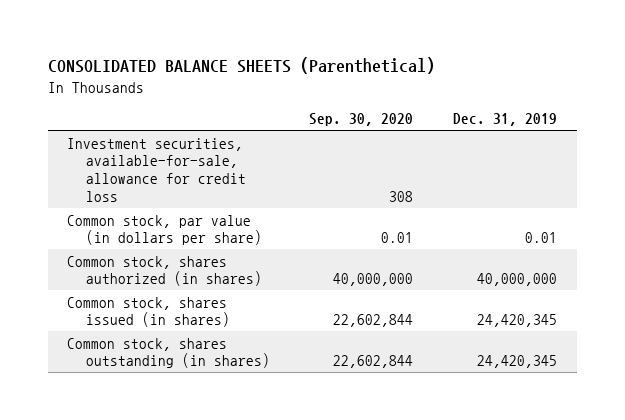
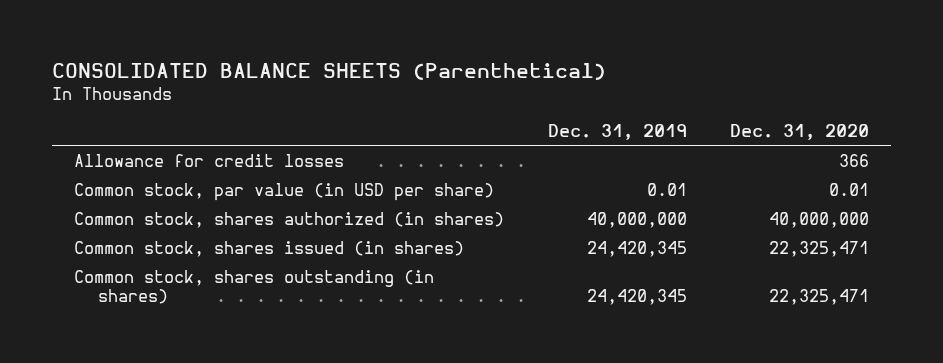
[309,113,414,127] Sep. 30, 2020 -> none
none -> [730,124,870,141] Dec. 31, 2020
[67,137,246,203] Investment securities, available-for-sale, allowance for credit loss -> [74,153,345,167] Allowance for credit losses
[67,214,262,246] Common stock, par value (in dollars per share) -> [74,182,495,201] Common stock, par value (in USD per share)

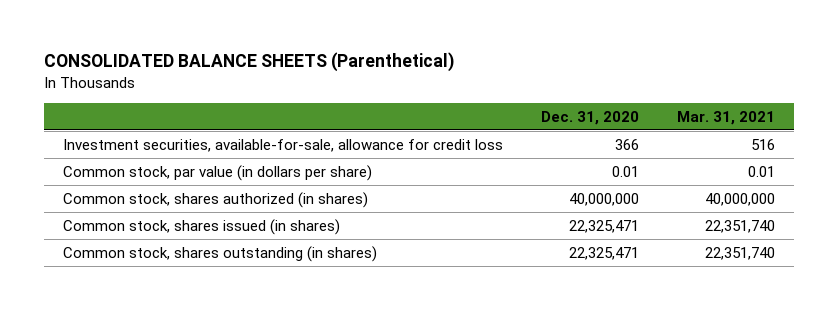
[547,124,687,141] Dec. 31, 2019 -> none
none -> [677,110,776,125] Mar. 31, 2021
[74,153,345,167] Allowance for credit losses -> [62,138,503,152] Investment securities, available-for-sale, allowance for credit loss
[74,182,495,201] Common stock, par value (in USD per share) -> [62,164,372,181] Common stock, par value (in dollars per share)

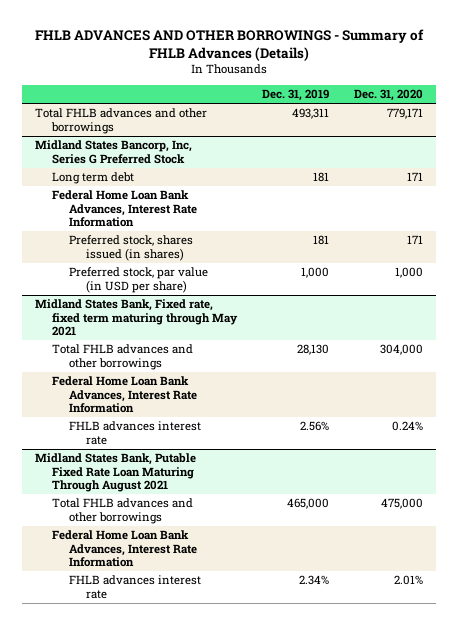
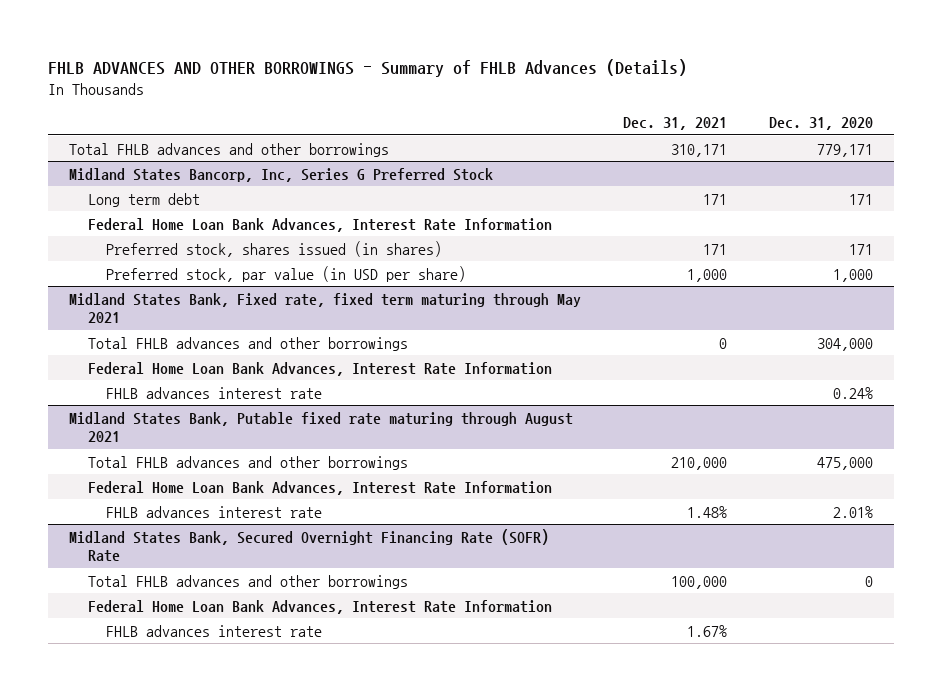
[261,89,329,102] Dec. 31, 2019 -> none
none -> [623,117,728,131] Dec. 31, 2021
[34,453,196,493] Midland States Bank, Putable Fixed Rate Loan Maturing Through August 2021 -> [69,411,574,442] Midland States Bank, Putable fixed rate maturing through August 2021
none -> [69,528,550,562] Midland States Bank, Secured Overnight Financing Rate (SOFR) Rate
none -> [87,574,408,589] Total FHLB advances and other borrowings
none -> [87,599,552,614] Federal Home Loan Bank Advances, Interest Rate Information
none -> [106,624,323,637] FHLB advances interest rate

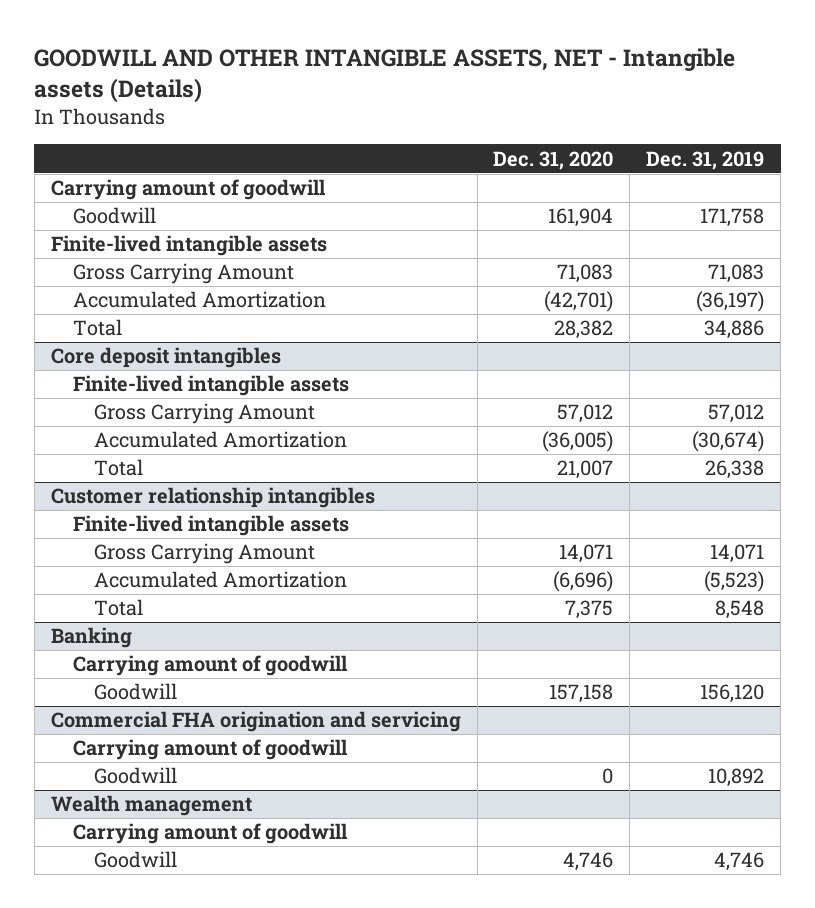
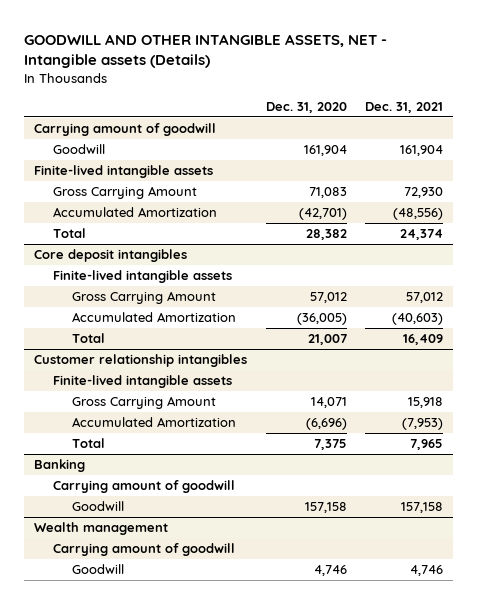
[646,150,765,170] Dec. 31, 2019 -> none
none -> [365,102,444,114] Dec. 31, 2021
[50,711,461,733] Commercial FHA origination and servicing -> none
[72,739,348,761] Carrying amount of goodwill -> none
[94,767,178,785] Goodwill -> none

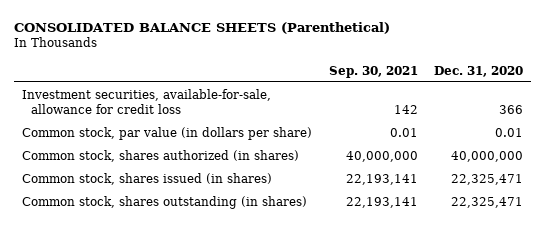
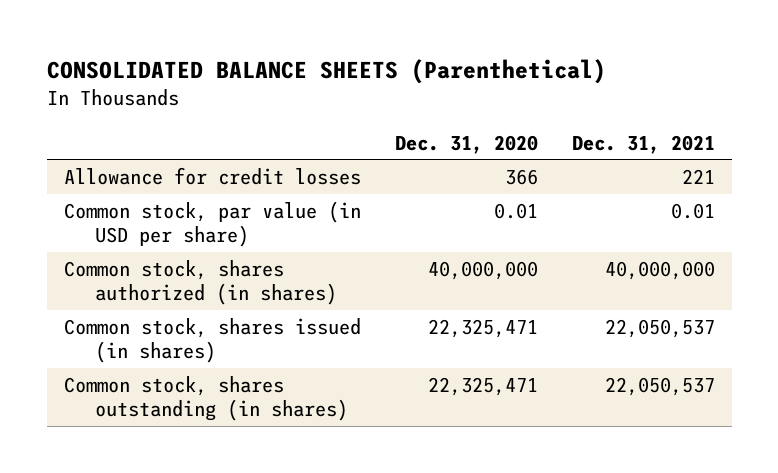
[328,65,418,78] Sep. 30, 2021 -> none
none -> [571,134,715,154] Dec. 31, 2021
[22,88,272,114] Investment securities, available-for-sale, allowance for credit loss -> [63,167,361,186] Allowance for credit losses
[22,126,313,140] Common stock, par value (in dollars per share) -> [63,201,361,248] Common stock, par value (in USD per share)

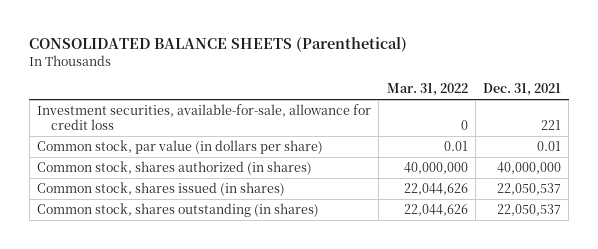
[394,134,538,154] Dec. 31, 2020 -> none
none -> [386,83,468,97] Mar. 31, 2022
[63,167,361,186] Allowance for credit losses -> [37,104,372,131] Investment securities, available-for-sale, allowance for credit loss
[63,201,361,248] Common stock, par value (in USD per share) -> [37,140,324,155] Common stock, par value (in dollars per share)

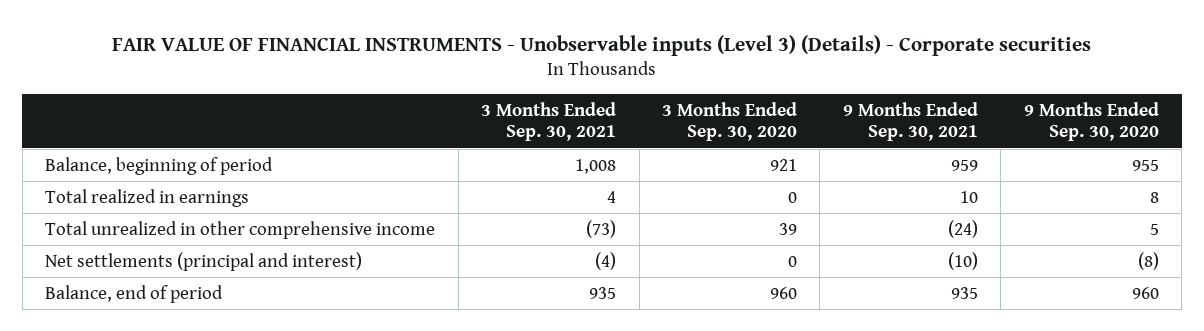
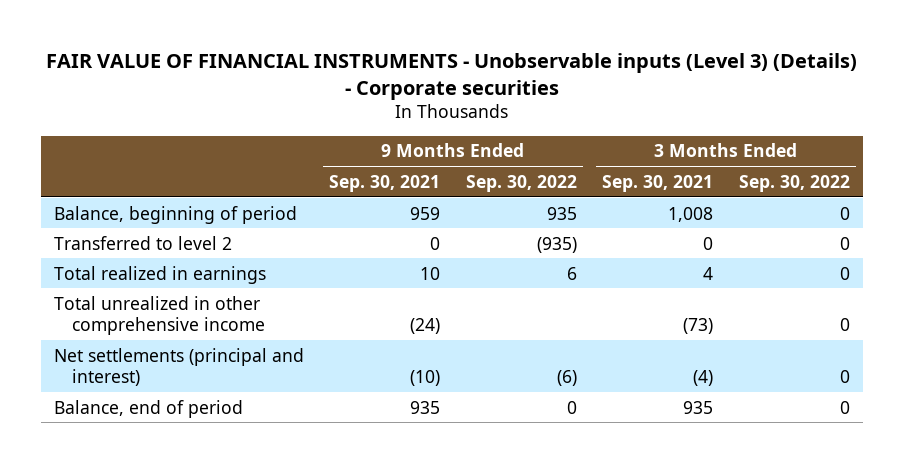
[662,101,798,142] 3 Months Ended Sep. 30, 2020 -> none
[1023,101,1159,142] 9 Months Ended Sep. 30, 2020 -> none
none -> [465,174,577,192] Sep. 30, 2022
none -> [738,174,850,192] Sep. 30, 2022
none -> [53,235,232,250] Transferred to level 2

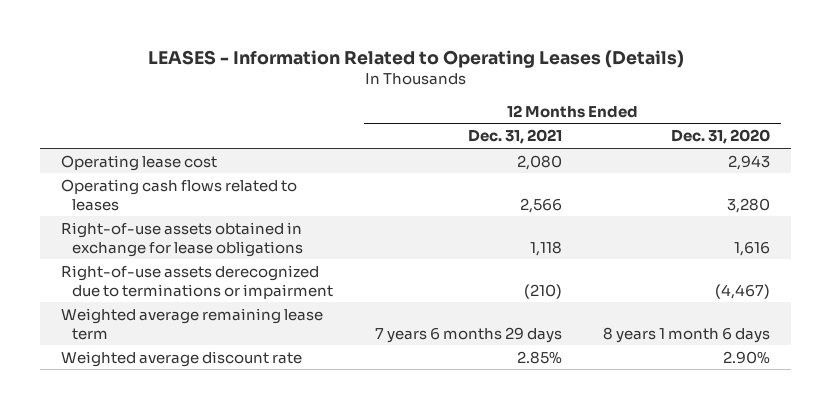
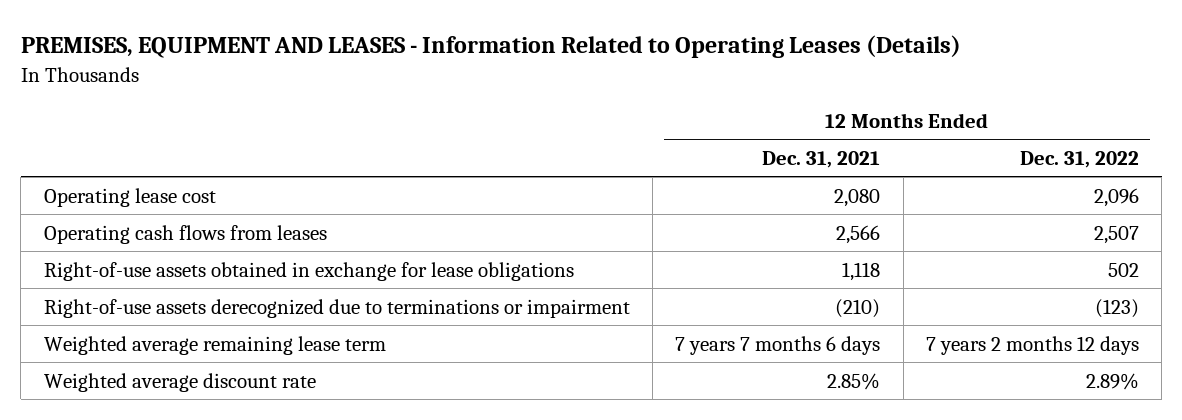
[147,49,684,68] LEASES - Information Related to Operating Leases (Details) -> [20,35,961,59] PREMISES, EQUIPMENT AND LEASES - Information Related to Operating Leases (Details)
[671,129,771,145] Dec. 31, 2020 -> none
none -> [1019,150,1139,168] Dec. 31, 2022
[61,178,298,211] Operating cash flows related to leases -> [43,224,327,244] Operating cash flows from leases
[374,326,562,343] 7 years 6 months 29 days -> [675,335,881,355] 7 years 7 months 6 days

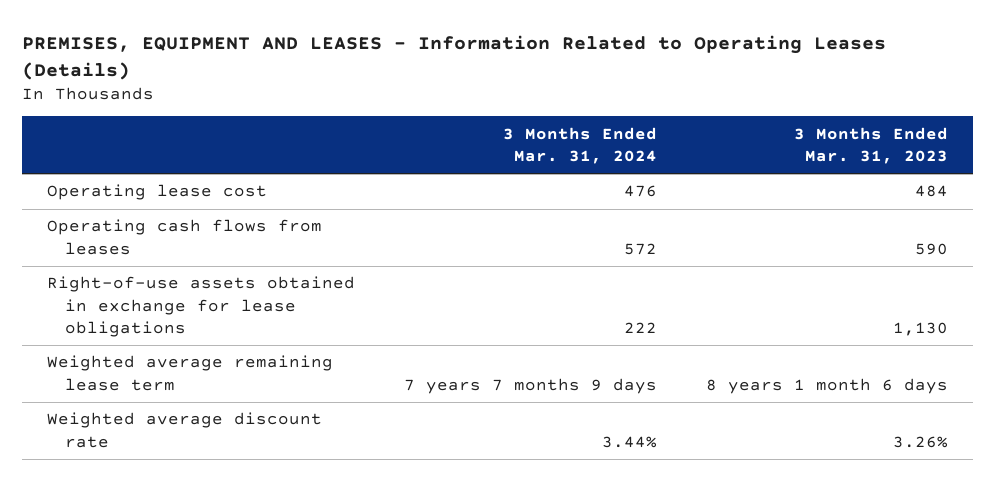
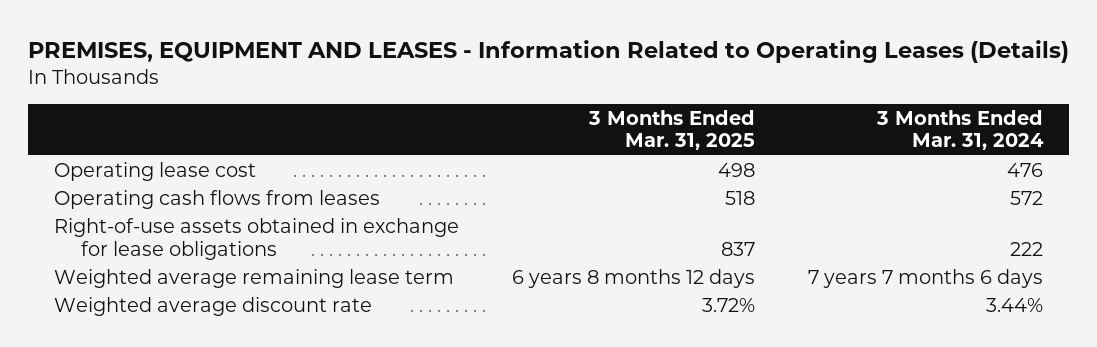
[794,126,949,164] 3 Months Ended Mar. 31, 2023 -> none
none -> [588,109,756,151] 3 Months Ended Mar. 31, 2025
[404,377,658,394] 7 years 7 months 9 days -> [808,269,1044,289] 7 years 7 months 6 days

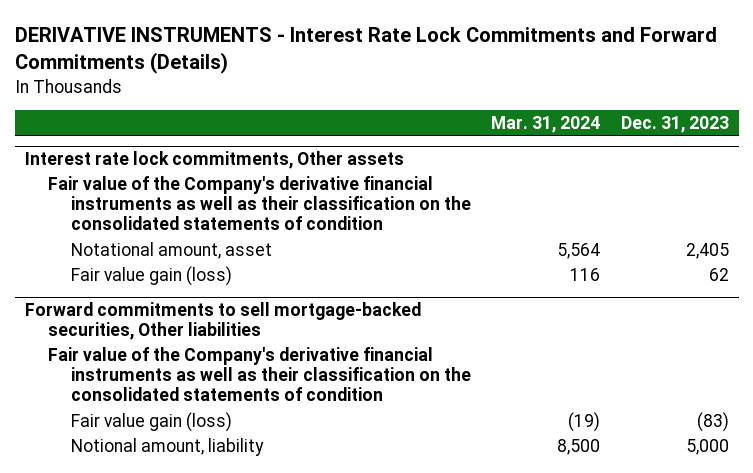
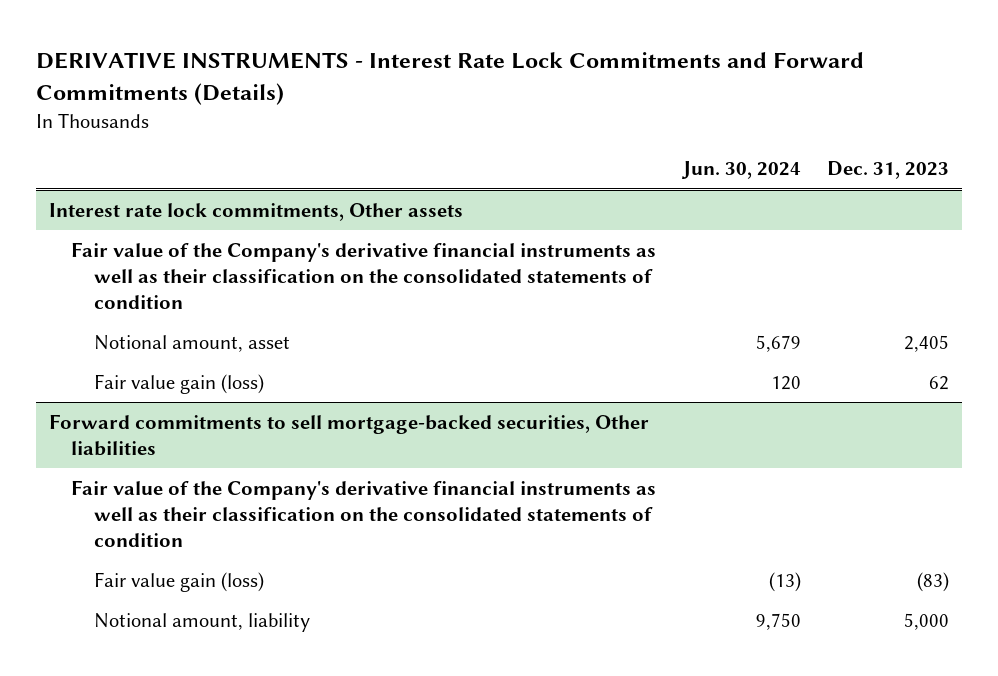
[491,116,601,134] Mar. 31, 2024 -> none
none -> [680,161,801,180] Jun. 30, 2024
[71,241,273,259] Notational amount, asset -> [93,334,290,352] Notional amount, asset

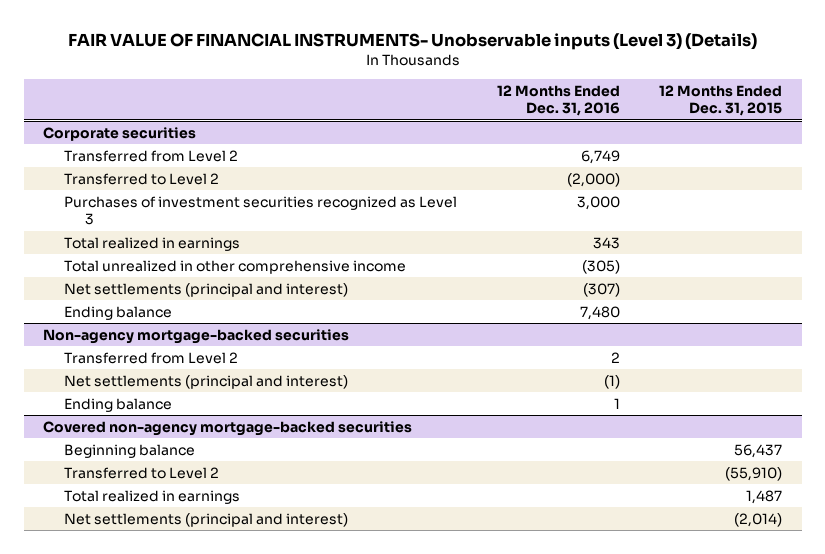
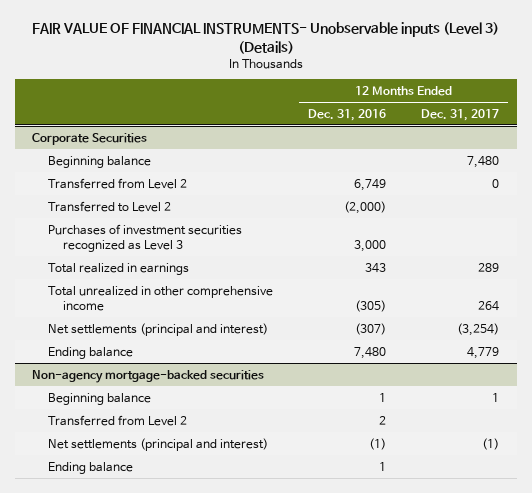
[658,84,782,117] 12 Months Ended Dec. 31, 2015 -> none
none -> [421,108,500,121] Dec. 31, 2017
[43,126,197,141] Corporate securities -> [32,132,148,145] Corporate Securities
none -> [47,155,151,168] Beginning balance
none -> [47,392,151,405] Beginning balance
[43,420,413,436] Covered non-agency mortgage-backed securities -> none
[64,443,196,458] Beginning balance -> none
[64,466,220,479] Transferred to Level 2 -> none
[64,489,241,504] Total realized in earnings -> none
[64,512,349,527] Net settlements (principal and interest) -> none

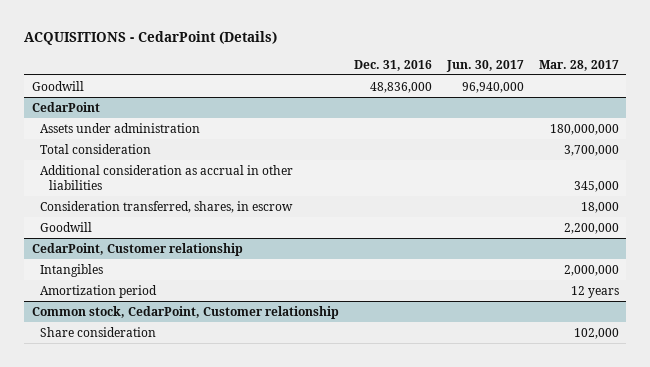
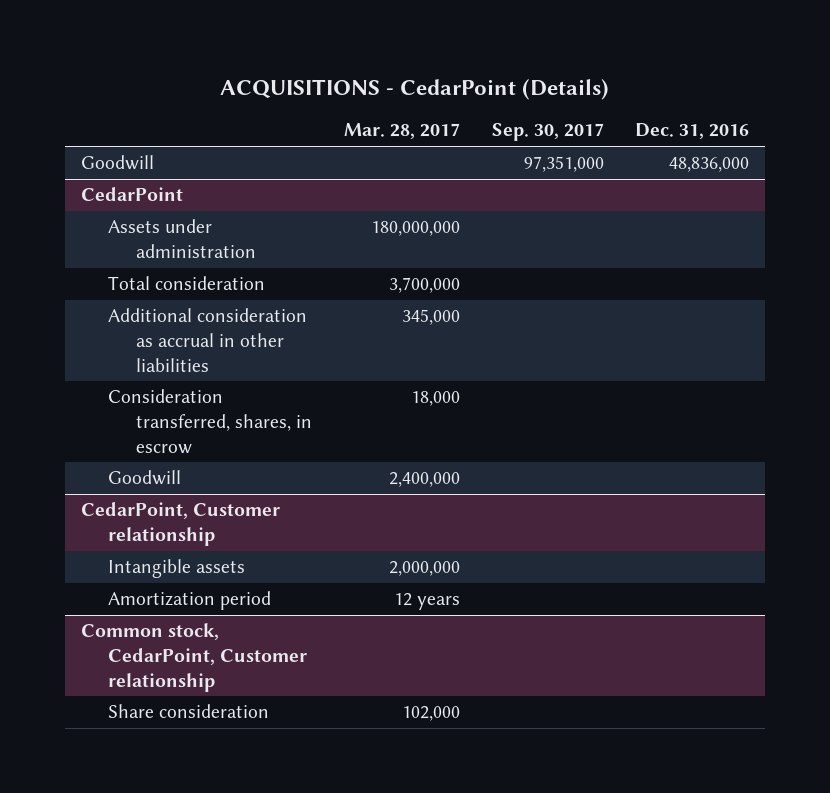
[445,59,524,72] Jun. 30, 2017 -> none
none -> [491,123,604,142] Sep. 30, 2017
[563,222,619,234] 2,200,000 -> [388,472,460,488] 2,400,000
[40,263,104,277] Intangibles -> [108,559,246,579] Intangible assets

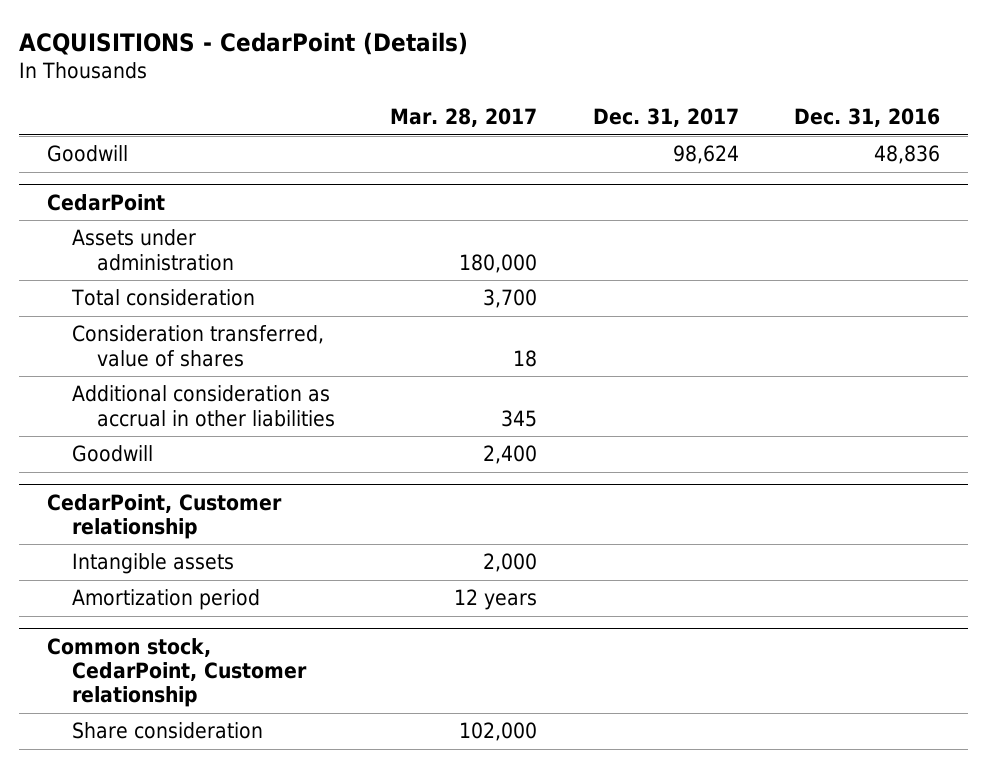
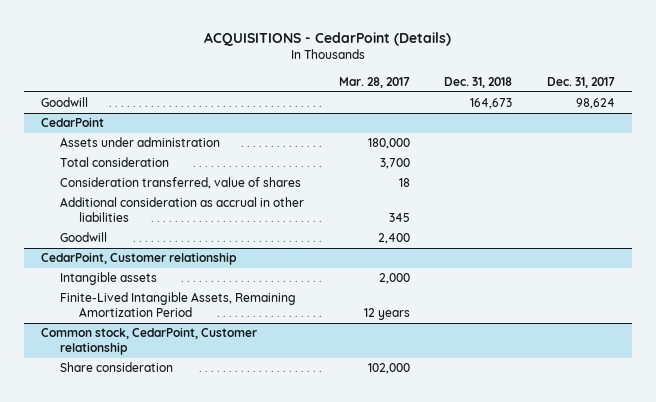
[794,108,941,128] Dec. 31, 2016 -> none
none -> [444,76,513,88] Dec. 31, 2018
[71,589,260,611] Amortization period -> [60,292,297,318] Finite-Lived Intangible Assets, Remaining Amortization Period

